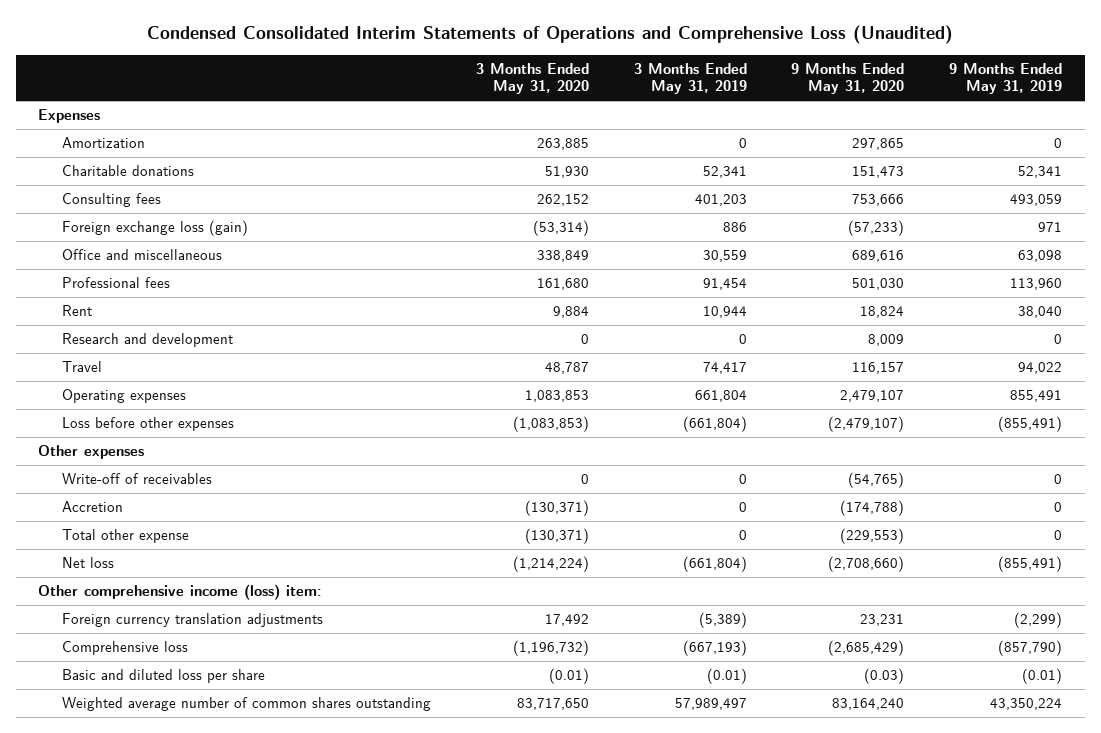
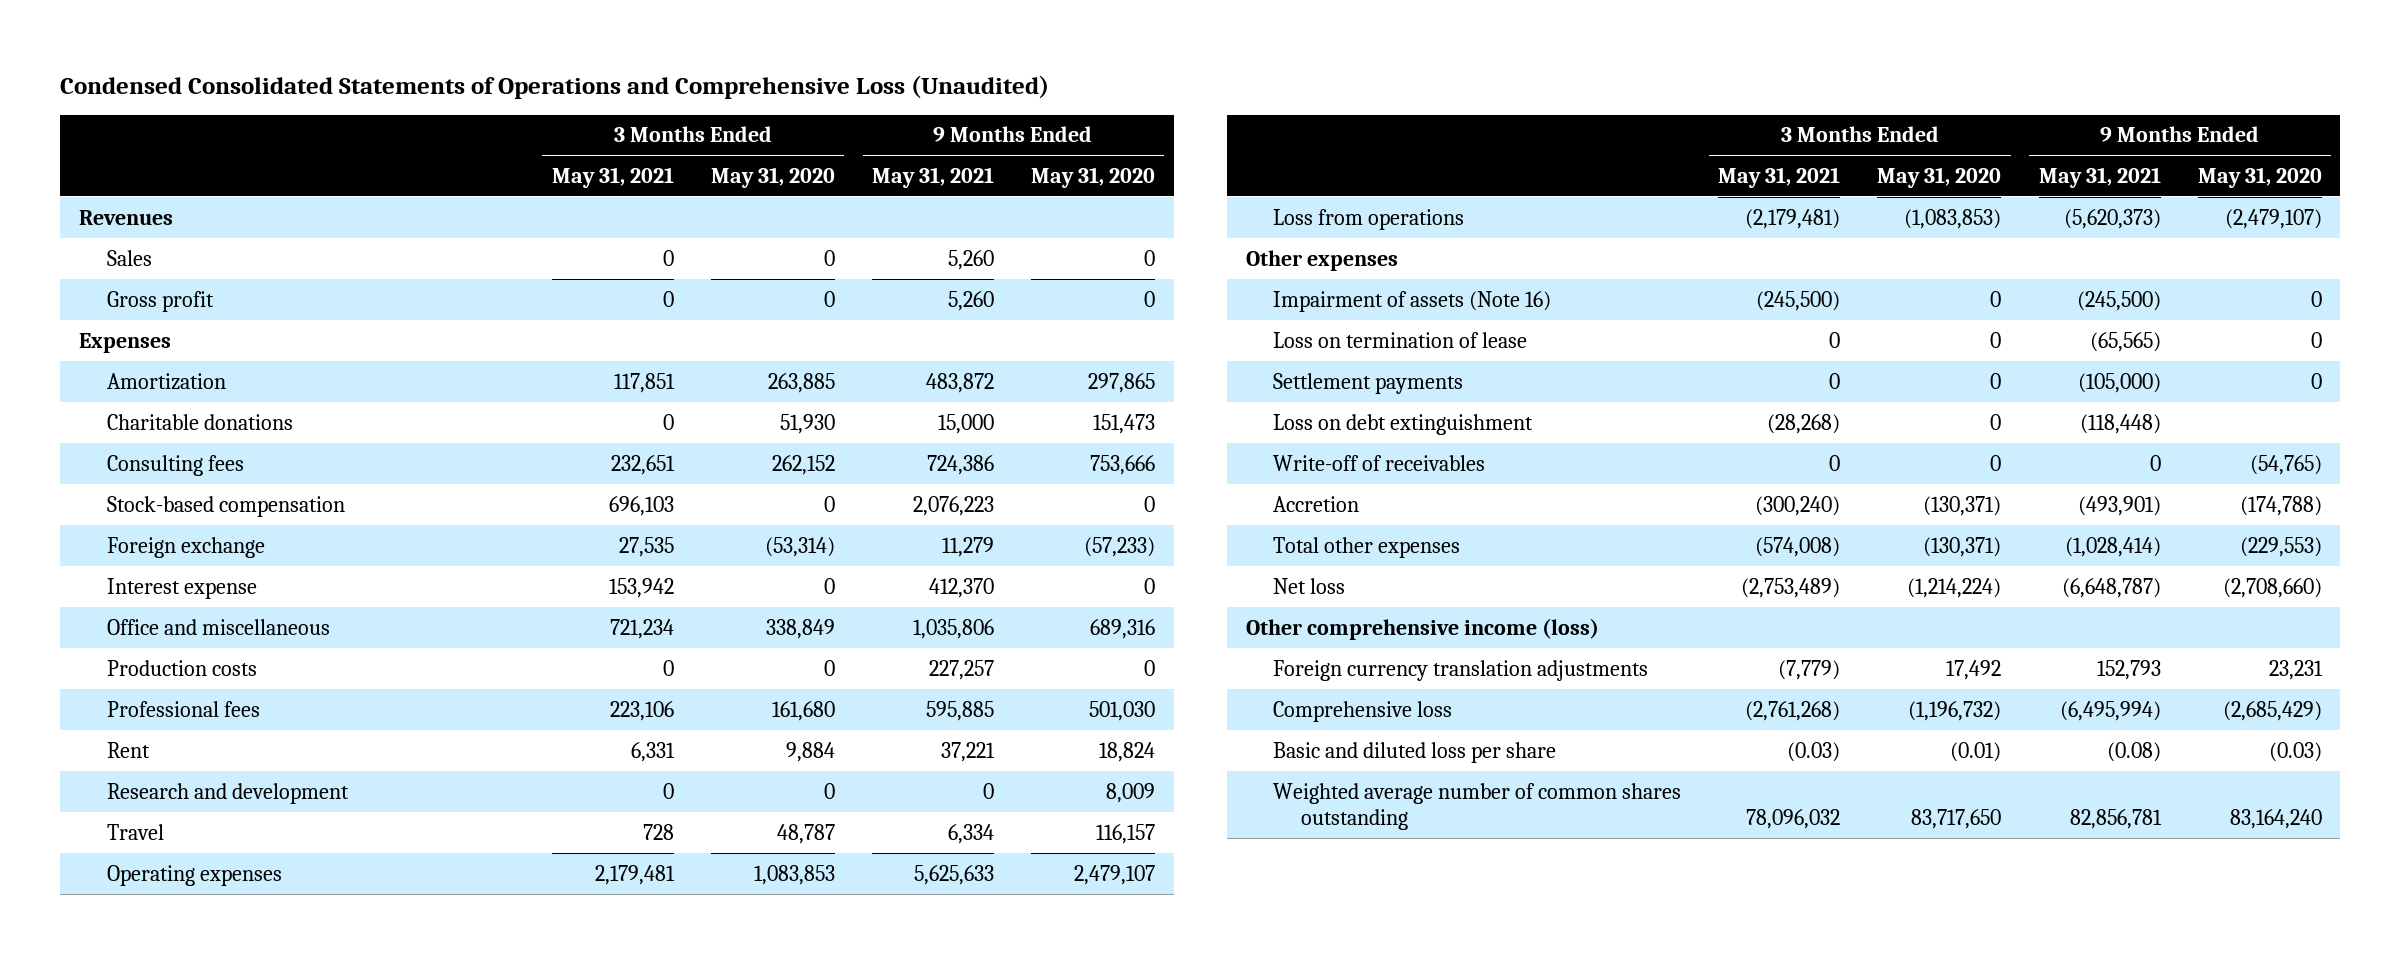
[147,25,954,45] Condensed Consolidated Interim Statements of Operations and Comprehensive Loss (Unaudited) -> [60,74,1050,99] Condensed Consolidated Statements of Operations and Comprehensive Loss (Unaudited)
[633,62,747,95] 3 Months Ended May 31, 2019 -> none
[949,62,1063,95] 9 Months Ended May 31, 2019 -> none
none -> [551,166,674,188] May 31, 2021
none -> [871,166,994,188] May 31, 2021
none -> [78,209,173,225] Revenues
none -> [106,249,152,266] Sales
none -> [106,290,214,312] Gross profit
none -> [106,495,345,517] Stock-based compensation
[62,220,249,237] Foreign exchange loss (gain) -> [106,536,265,558] Foreign exchange
none -> [106,577,257,599] Interest expense
[852,250,905,263] 689,616 -> [1089,618,1155,639] 689,316
none -> [106,659,257,676] Production costs
[62,417,235,432] Loss before other expenses -> [1273,208,1465,230] Loss from operations
none -> [1273,290,1552,312] Impairment of assets (Note 16)
none -> [1273,331,1528,348] Loss on termination of lease
none -> [1273,372,1464,394] Settlement payments
none -> [1273,413,1534,435] Loss on debt extinguishment
[62,529,190,544] Total other expense -> [1273,536,1461,558] Total other expenses
[38,584,323,601] Other comprehensive income (loss) item: -> [1245,617,1599,640] Other comprehensive income (loss)

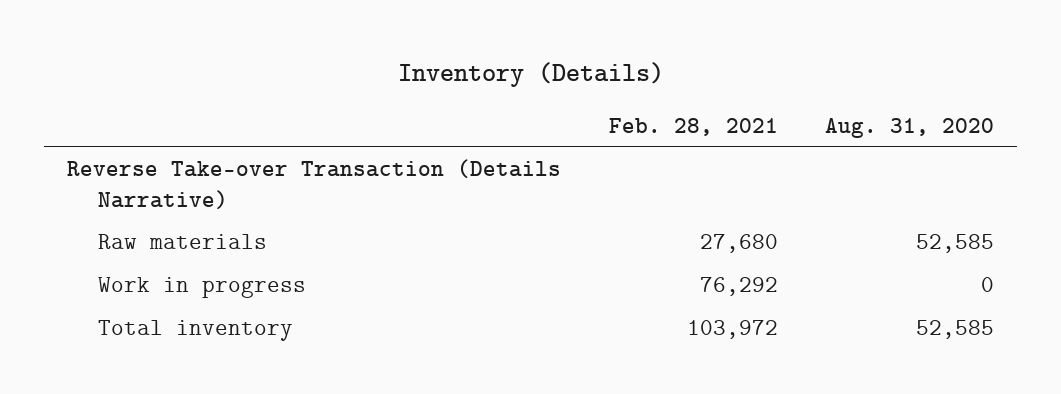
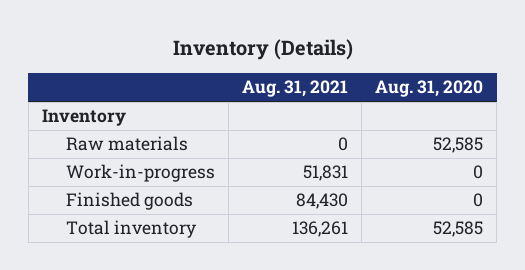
[608,117,778,136] Feb. 28, 2021 -> none
none -> [242,80,349,98] Aug. 31, 2021
[67,159,562,210] Reverse Take-over Transaction (Details Narrative) -> none
none -> [41,109,126,127] Inventory
[97,277,306,299] Work in progress -> [65,164,215,183] Work-in-progress
none -> [65,192,193,211] Finished goods

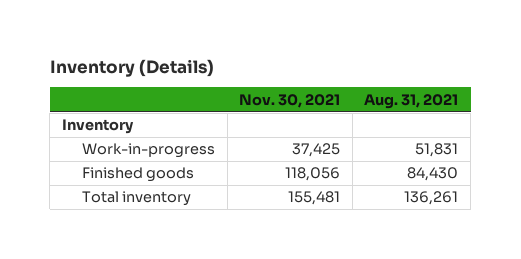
[375,80,484,98] Aug. 31, 2020 -> none
none -> [239,93,341,108] Nov. 30, 2021
[65,136,188,152] Raw materials -> none

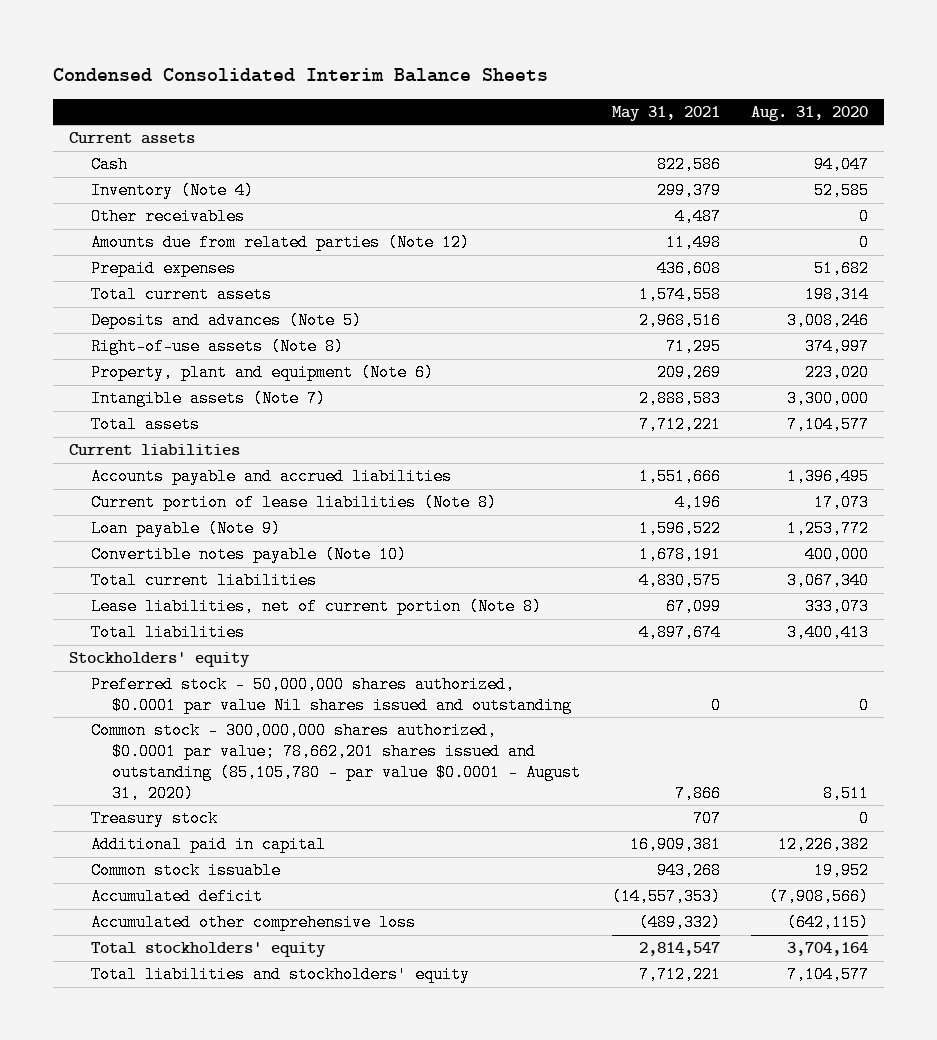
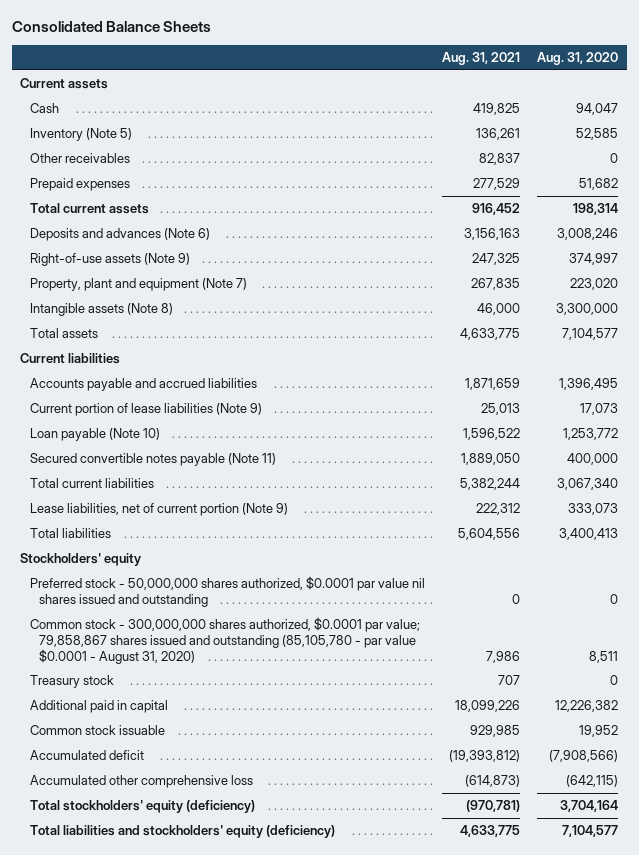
[53,67,549,82] Condensed Consolidated Interim Balance Sheets -> [11,20,211,32] Consolidated Balance Sheets
[611,106,720,122] May 31, 2021 -> none
none -> [442,52,521,66] Aug. 31, 2021
[90,182,254,200] Inventory (Note 4) -> [29,128,132,142] Inventory (Note 5)
[90,234,470,252] Amounts due from related parties (Note 12) -> none
[90,312,362,330] Deposits and advances (Note 5) -> [29,228,210,242] Deposits and advances (Note 6)
[90,338,344,356] Right-of-use assets (Note 8) -> [29,253,190,267] Right-of-use assets (Note 9)
[90,364,434,382] Property, plant and equipment (Note 6) -> [29,278,247,292] Property, plant and equipment (Note 7)
[90,390,326,408] Intangible assets (Note 7) -> [29,303,173,317] Intangible assets (Note 8)
[90,494,497,512] Current portion of lease liabilities (Note 8) -> [29,403,262,417] Current portion of lease liabilities (Note 9)
[90,520,281,538] Loan payable (Note 9) -> [29,428,160,442] Loan payable (Note 10)
[90,546,407,564] Convertible notes payable (Note 10) -> [29,453,276,467] Secured convertible notes payable (Note 11)
[90,598,542,616] Lease liabilities, net of current portion (Note 8) -> [29,503,288,517] Lease liabilities, net of current portion (Note 9)
[90,676,573,715] Preferred stock - 50,000,000 shares authorized, $0.0001 par value Nil shares issued and outstanding -> [29,576,425,607] Preferred stock - 50,000,000 shares authorized, $0.0001 par value nil shares issued and outstanding
[90,722,582,802] Common stock - 300,000,000 shares authorized, $0.0001 par value; 78,662,201 shares issued and outstanding (85,105,780 - par value $0.0001 - August 31, 2020) -> [29,617,420,664] Common stock - 300,000,000 shares authorized, $0.0001 par value; 79,858,867 shares issued and outstanding (85,105,780 - par value $0.0001 - August 31, 2020)
[90,942,326,958] Total stockholders' equity -> [29,800,255,814] Total stockholders' equity (deficiency)
[90,966,470,984] Total liabilities and stockholders' equity -> [29,825,335,839] Total liabilities and stockholders' equity (deficiency)

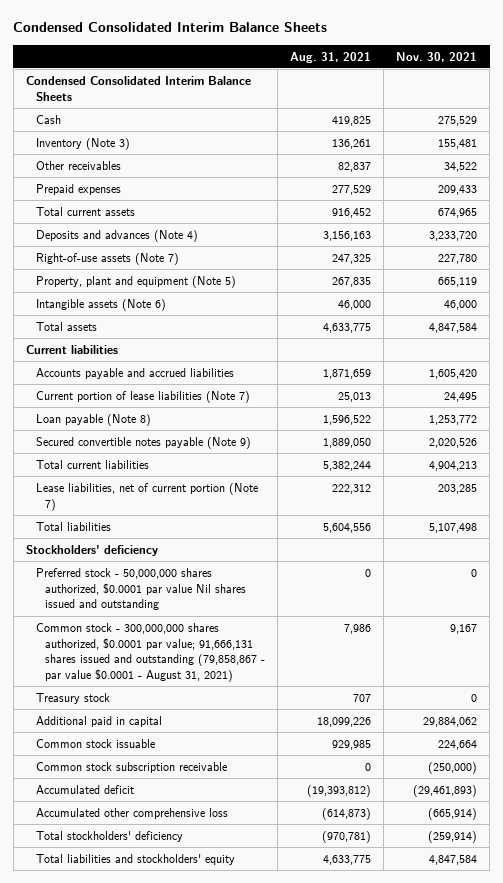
[11,20,211,32] Consolidated Balance Sheets -> [13,22,328,33] Condensed Consolidated Interim Balance Sheets
[537,52,619,66] Aug. 31, 2020 -> none
none -> [396,51,478,62] Nov. 30, 2021
[20,78,109,90] Current assets -> none
none -> [25,75,251,101] Condensed Consolidated Interim Balance Sheets
[29,128,132,142] Inventory (Note 5) -> [35,137,130,150] Inventory (Note 3)
[29,228,210,242] Deposits and advances (Note 6) -> [35,229,198,242] Deposits and advances (Note 4)
[29,253,190,267] Right-of-use assets (Note 9) -> [35,252,179,265] Right-of-use assets (Note 7)
[29,278,247,292] Property, plant and equipment (Note 7) -> [35,275,236,288] Property, plant and equipment (Note 5)
[29,303,173,317] Intangible assets (Note 8) -> [35,298,166,311] Intangible assets (Note 6)
[29,403,262,417] Current portion of lease liabilities (Note 9) -> [35,390,250,403] Current portion of lease liabilities (Note 7)
[29,428,160,442] Loan payable (Note 10) -> [35,413,151,426] Loan payable (Note 8)
[29,453,276,467] Secured convertible notes payable (Note 11) -> [35,436,251,449] Secured convertible notes payable (Note 9)
[29,503,288,517] Lease liabilities, net of current portion (Note 9) -> [35,482,258,511] Lease liabilities, net of current portion (Note 7)
[20,553,142,567] Stockholders' equity -> [25,544,158,556] Stockholders' deficiency
[29,576,425,607] Preferred stock - 50,000,000 shares authorized, $0.0001 par value nil shares issued and outstanding -> [35,567,247,611] Preferred stock - 50,000,000 shares authorized, $0.0001 par value Nil shares issued and outstanding
[29,617,420,664] Common stock - 300,000,000 shares authorized, $0.0001 par value; 79,858,867 shares issued and outstanding (85,105,780 - par value $0.0001 - August 31, 2020) -> [35,622,266,682] Common stock - 300,000,000 shares authorized, $0.0001 par value; 91,666,131 shares issued and outstanding (79,858,867 - par value $0.0001 - August 31, 2021)
none -> [35,761,227,773] Common stock subscription receivable
[29,800,255,814] Total stockholders' equity (deficiency) -> [35,830,183,842] Total stockholders' deficiency
[29,825,335,839] Total liabilities and stockholders' equity (deficiency) -> [35,853,235,865] Total liabilities and stockholders' equity

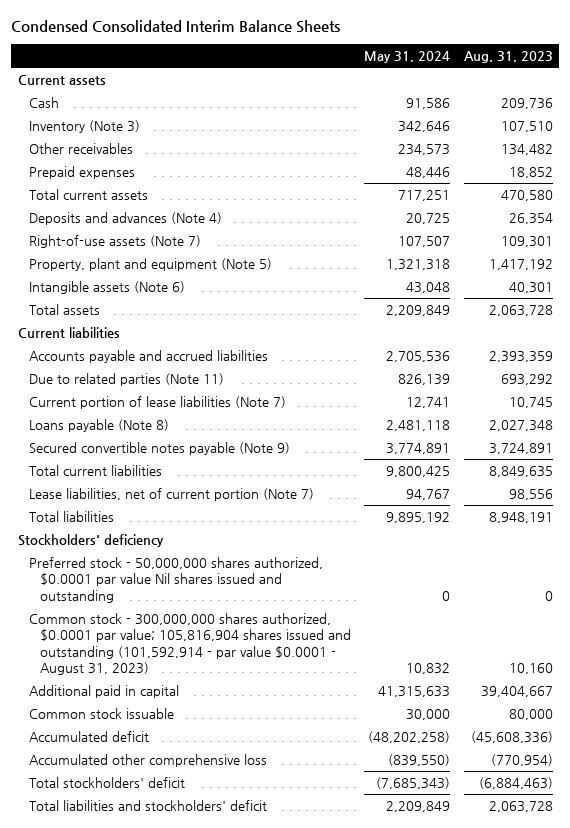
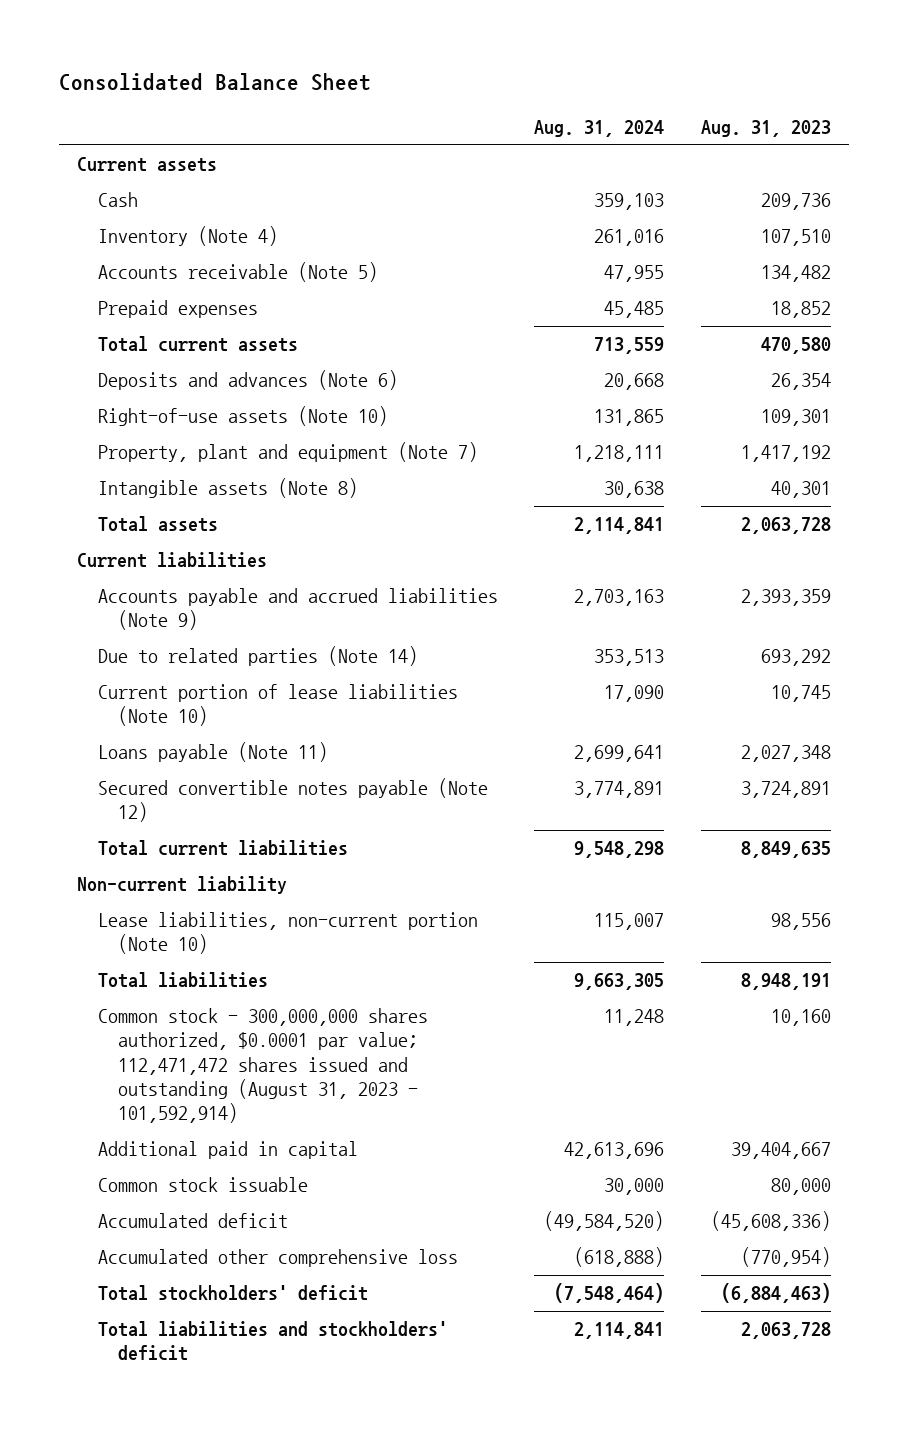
[11,20,341,34] Condensed Consolidated Interim Balance Sheets -> [59,73,372,92] Consolidated Balance Sheet
[364,51,451,64] May 31, 2024 -> none
none -> [534,119,665,137] Aug. 31, 2024
[28,119,140,133] Inventory (Note 3) -> [97,226,278,247] Inventory (Note 4)
[28,142,133,154] Other receivables -> [97,262,378,283] Accounts receivable (Note 5)
[28,211,222,225] Deposits and advances (Note 4) -> [97,370,398,391] Deposits and advances (Note 6)
[28,234,201,248] Right-of-use assets (Note 7) -> [97,406,388,427] Right-of-use assets (Note 10)
[28,257,272,271] Property, plant and equipment (Note 5) -> [97,442,478,463] Property, plant and equipment (Note 7)
[28,280,185,294] Intangible assets (Note 6) -> [97,478,358,499] Intangible assets (Note 8)
[28,349,268,363] Accounts payable and accrued liabilities -> [97,588,498,631] Accounts payable and accrued liabilities (Note 9)
[28,372,224,386] Due to related parties (Note 11) -> [97,646,418,667] Due to related parties (Note 14)
[28,395,286,409] Current portion of lease liabilities (Note 7) -> [97,684,458,727] Current portion of lease liabilities (Note 10)
[28,418,169,432] Loans payable (Note 8) -> [97,742,328,763] Loans payable (Note 11)
[28,441,290,455] Secured convertible notes payable (Note 9) -> [97,778,488,823] Secured convertible notes payable (Note 12)
none -> [77,876,288,895] Non-current liability
[28,487,314,501] Lease liabilities, net of current portion (Note 7) -> [97,912,478,955] Lease liabilities, non-current portion (Note 10)
[17,533,164,547] Stockholders' deficiency -> none
[28,556,323,603] Preferred stock - 50,000,000 shares authorized, $0.0001 par value Nil shares issued and outstanding -> none
[28,612,351,676] Common stock - 300,000,000 shares authorized, $0.0001 par value; 105,816,904 shares issued and outstanding (101,592,914 - par value $0.0001 - August 31, 2023) -> [97,1008,428,1123] Common stock - 300,000,000 shares authorized, $0.0001 par value; 112,471,472 shares issued and outstanding (August 31, 2023 - 101,592,914)

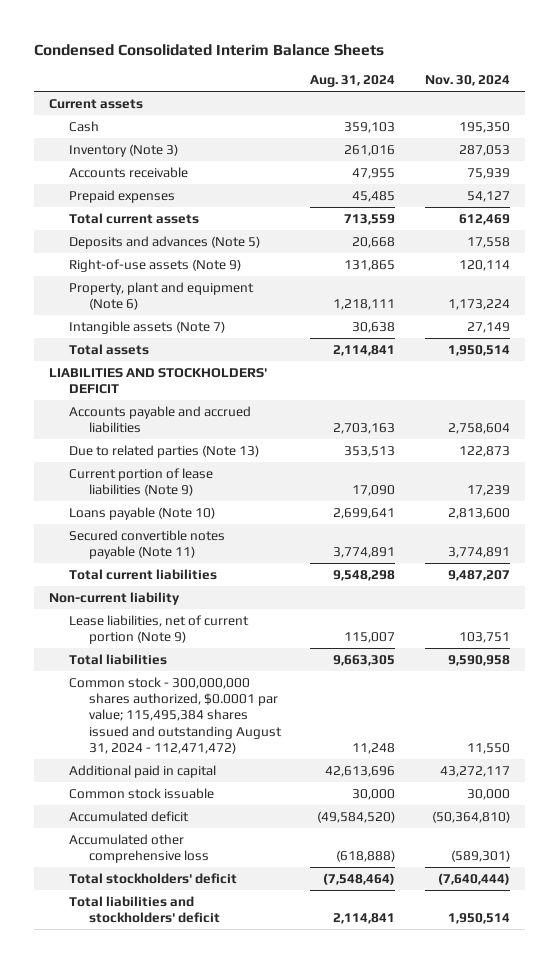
[59,73,372,92] Consolidated Balance Sheet -> [34,44,385,57] Condensed Consolidated Interim Balance Sheets
[700,119,831,137] Aug. 31, 2023 -> none
none -> [425,75,511,87] Nov. 30, 2024
[97,226,278,247] Inventory (Note 4) -> [68,143,178,157] Inventory (Note 3)
[97,262,378,283] Accounts receivable (Note 5) -> [68,166,188,178] Accounts receivable
[97,370,398,391] Deposits and advances (Note 6) -> [68,235,260,249] Deposits and advances (Note 5)
[97,406,388,427] Right-of-use assets (Note 10) -> [68,258,241,272] Right-of-use assets (Note 9)
[97,442,478,463] Property, plant and equipment (Note 7) -> [68,281,254,311] Property, plant and equipment (Note 6)
[97,478,358,499] Intangible assets (Note 8) -> [68,320,225,334] Intangible assets (Note 7)
[77,552,268,569] Current liabilities -> none
none -> [48,367,267,395] LIABILITIES AND STOCKHOLDERS' DEFICIT
[97,588,498,631] Accounts payable and accrued liabilities (Note 9) -> [68,405,251,434] Accounts payable and accrued liabilities
[97,646,418,667] Due to related parties (Note 14) -> [68,444,259,458] Due to related parties (Note 13)
[97,684,458,727] Current portion of lease liabilities (Note 10) -> [68,467,213,497] Current portion of lease liabilities (Note 9)
[97,742,328,763] Loans payable (Note 11) -> [68,506,215,520] Loans payable (Note 10)
[97,778,488,823] Secured convertible notes payable (Note 12) -> [68,529,225,560] Secured convertible notes payable (Note 11)
[97,912,478,955] Lease liabilities, non-current portion (Note 10) -> [68,614,249,645] Lease liabilities, net of current portion (Note 9)
[97,1008,428,1123] Common stock - 300,000,000 shares authorized, $0.0001 par value; 112,471,472 shares issued and outstanding (August 31, 2023 - 101,592,914) -> [68,676,282,755] Common stock - 300,000,000 shares authorized, $0.0001 par value; 115,495,384 shares issued and outstanding August 31, 2024 - 112,471,472)

